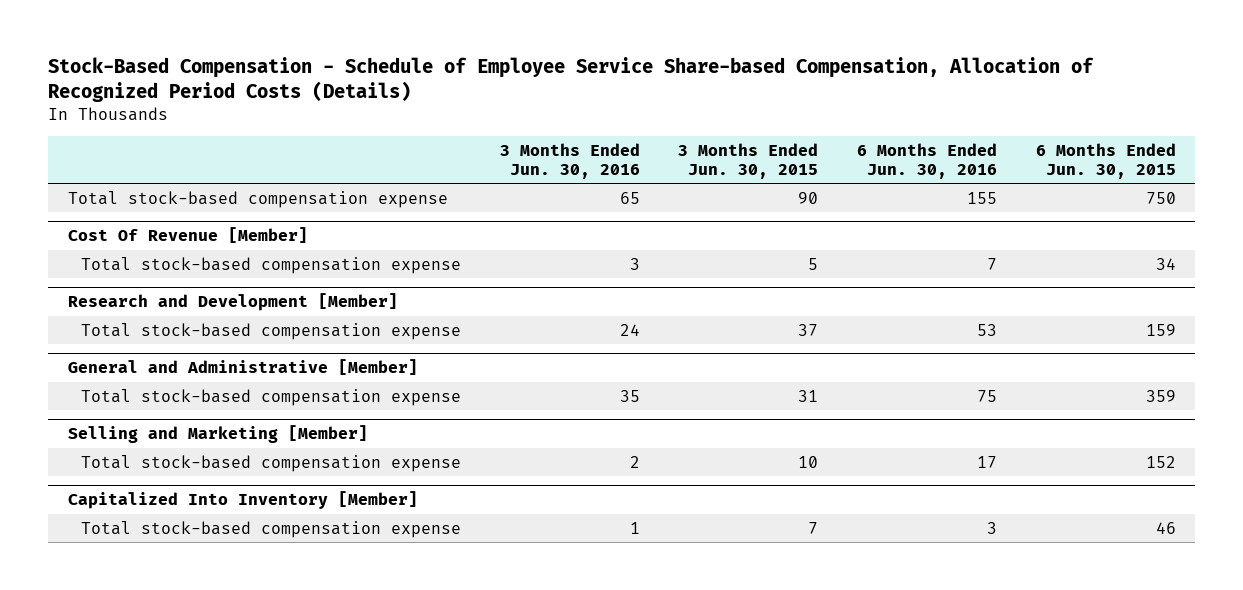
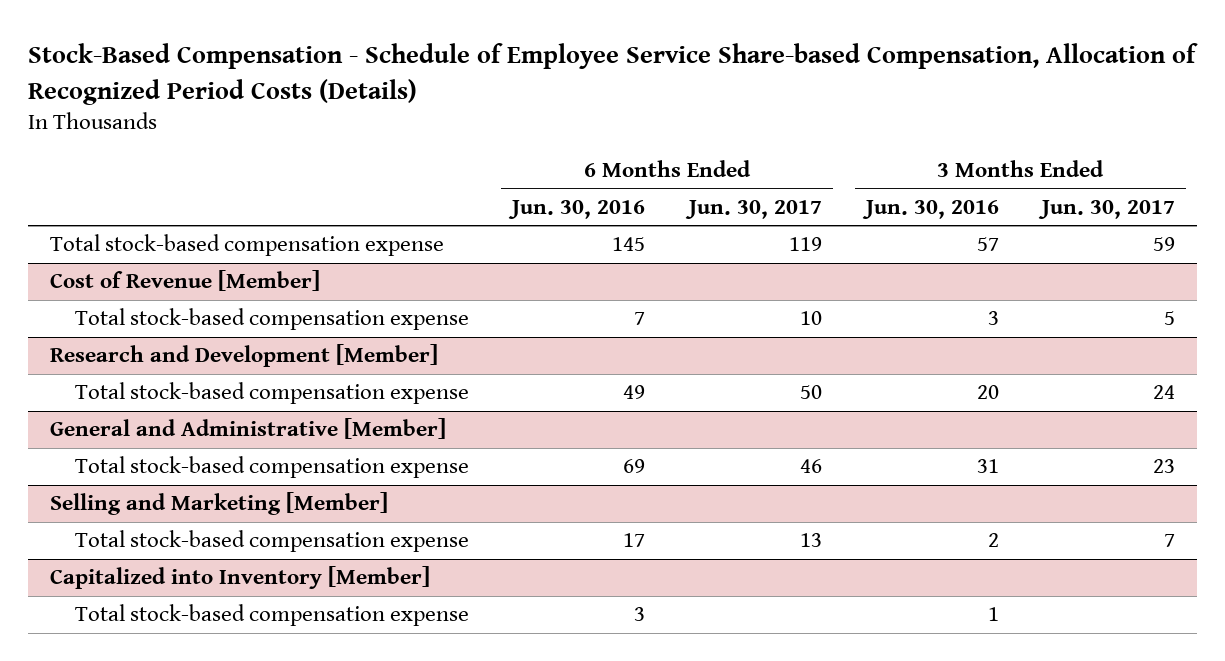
[678,142,819,179] 3 Months Ended Jun. 30, 2015 -> none
[1035,142,1176,179] 6 Months Ended Jun. 30, 2015 -> none
none -> [684,200,822,220] Jun. 30, 2017
none -> [1038,200,1176,220] Jun. 30, 2017
[619,191,640,204] 65 -> [976,237,999,252] 57
[967,191,998,204] 155 -> [612,237,646,252] 145
[67,227,308,244] Cost Of Revenue [Member] -> [50,270,321,292] Cost of Revenue [Member]
[619,323,640,336] 24 -> [976,385,999,400] 20
[977,323,998,336] 53 -> [623,385,646,400] 49
[619,389,640,402] 35 -> [976,459,999,474] 31
[977,389,998,402] 75 -> [623,459,646,474] 69
[67,491,418,510] Capitalized Into Inventory [Member] -> [50,566,431,590] Capitalized into Inventory [Member]

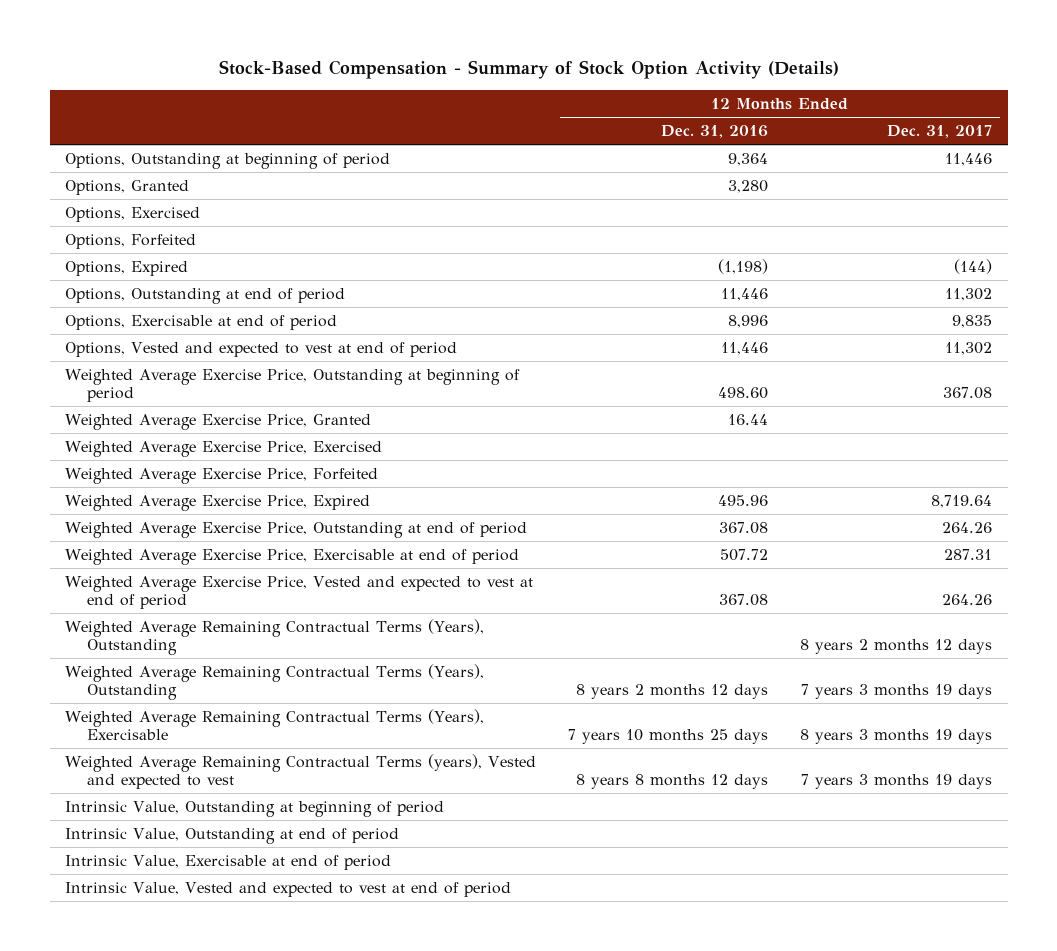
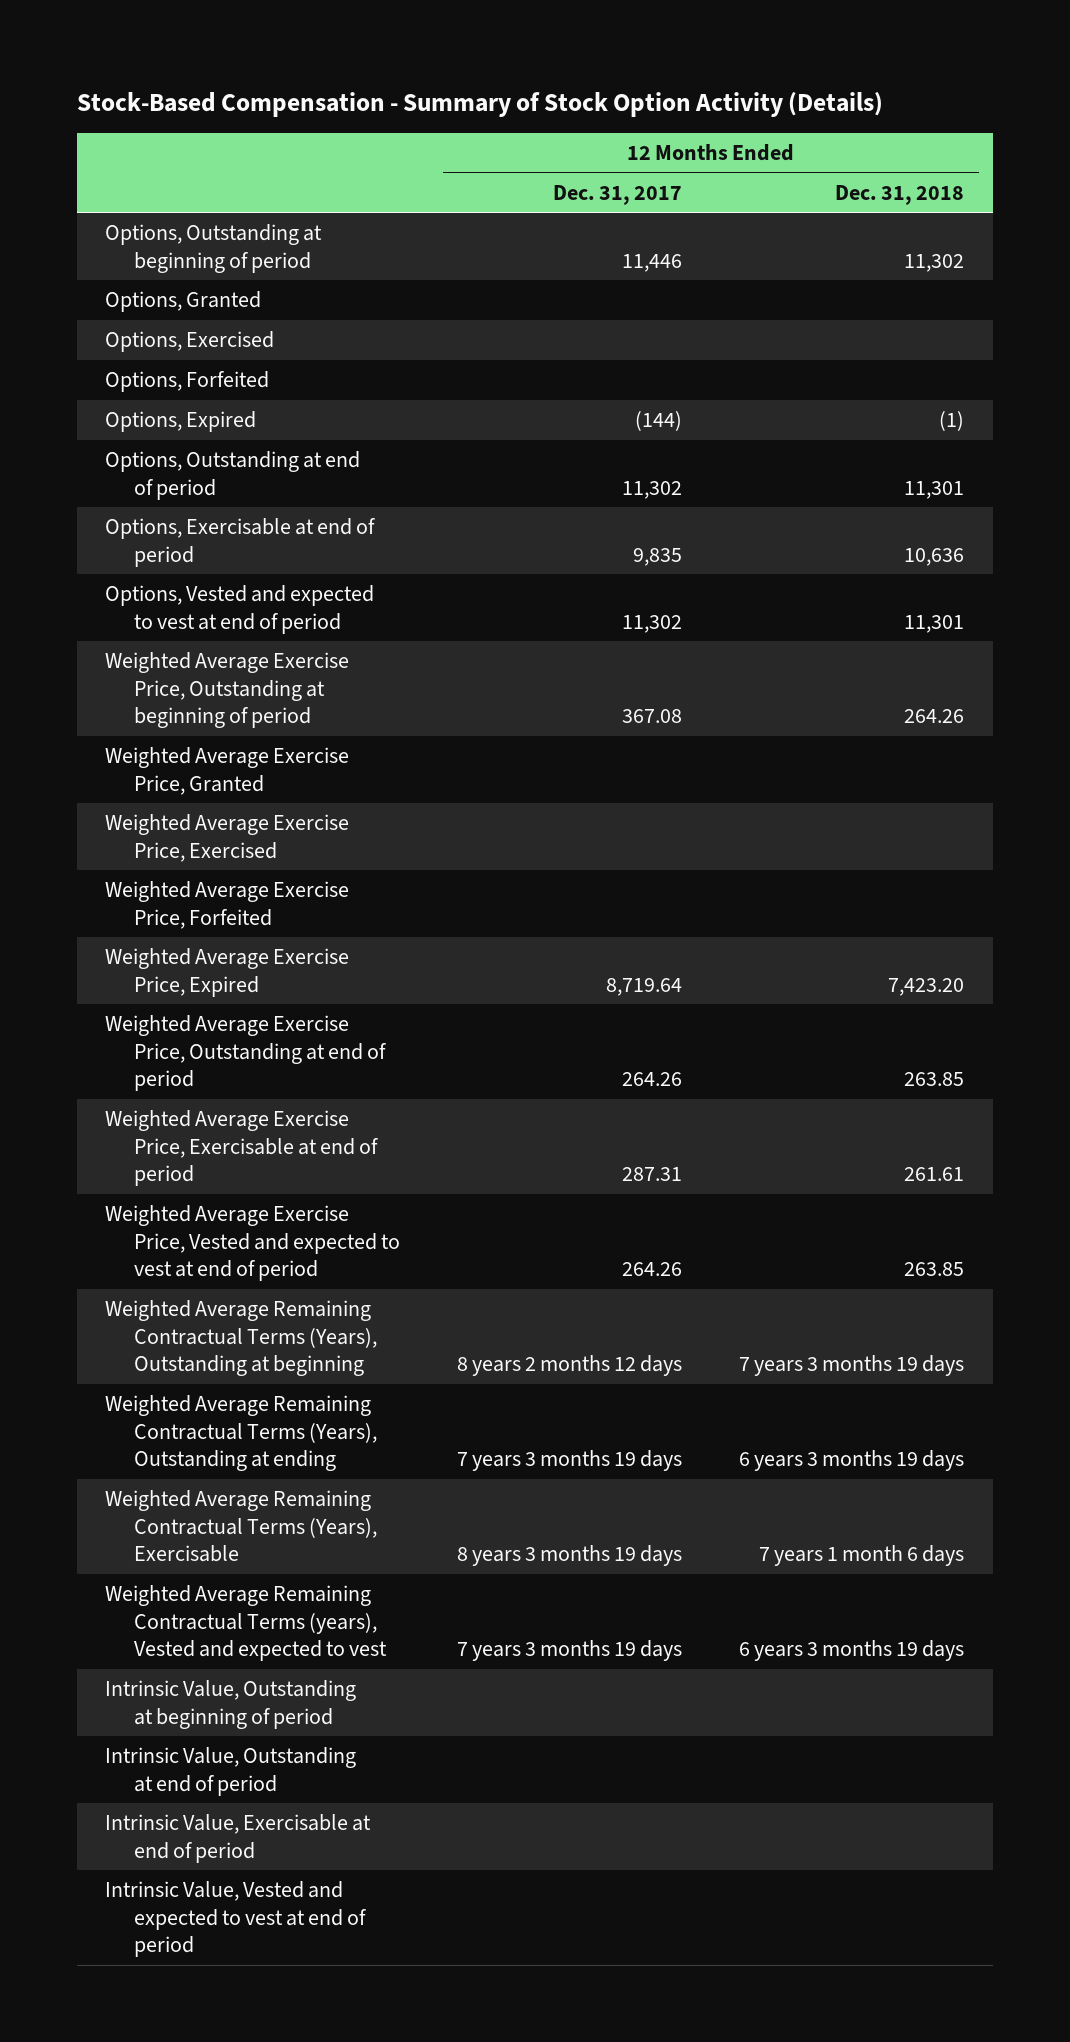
[661,125,769,139] Dec. 31, 2016 -> none
none -> [835,184,965,205] Dec. 31, 2018
[65,619,485,656] Weighted Average Remaining Contractual Terms (Years), Outstanding -> [105,1300,377,1377] Weighted Average Remaining Contractual Terms (Years), Outstanding at beginning
[65,664,485,701] Weighted Average Remaining Contractual Terms (Years), Outstanding -> [105,1395,377,1472] Weighted Average Remaining Contractual Terms (Years), Outstanding at ending

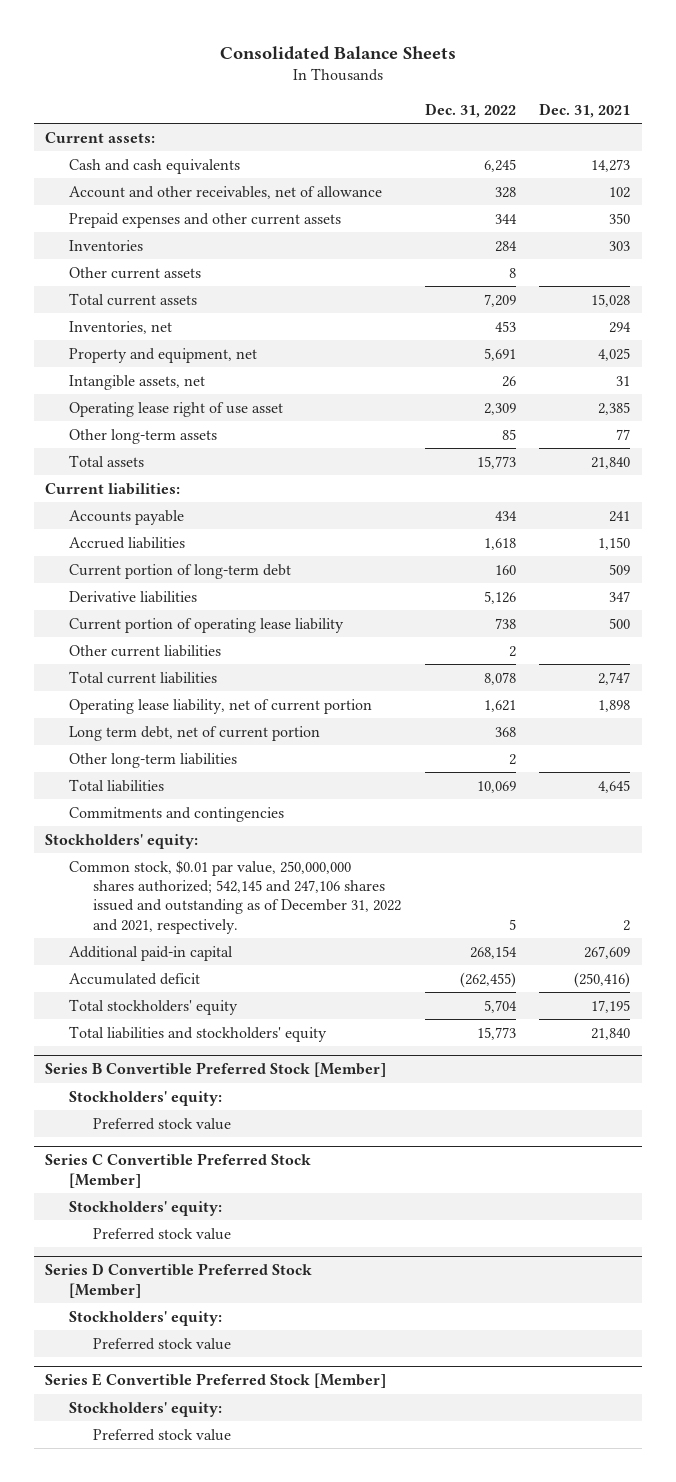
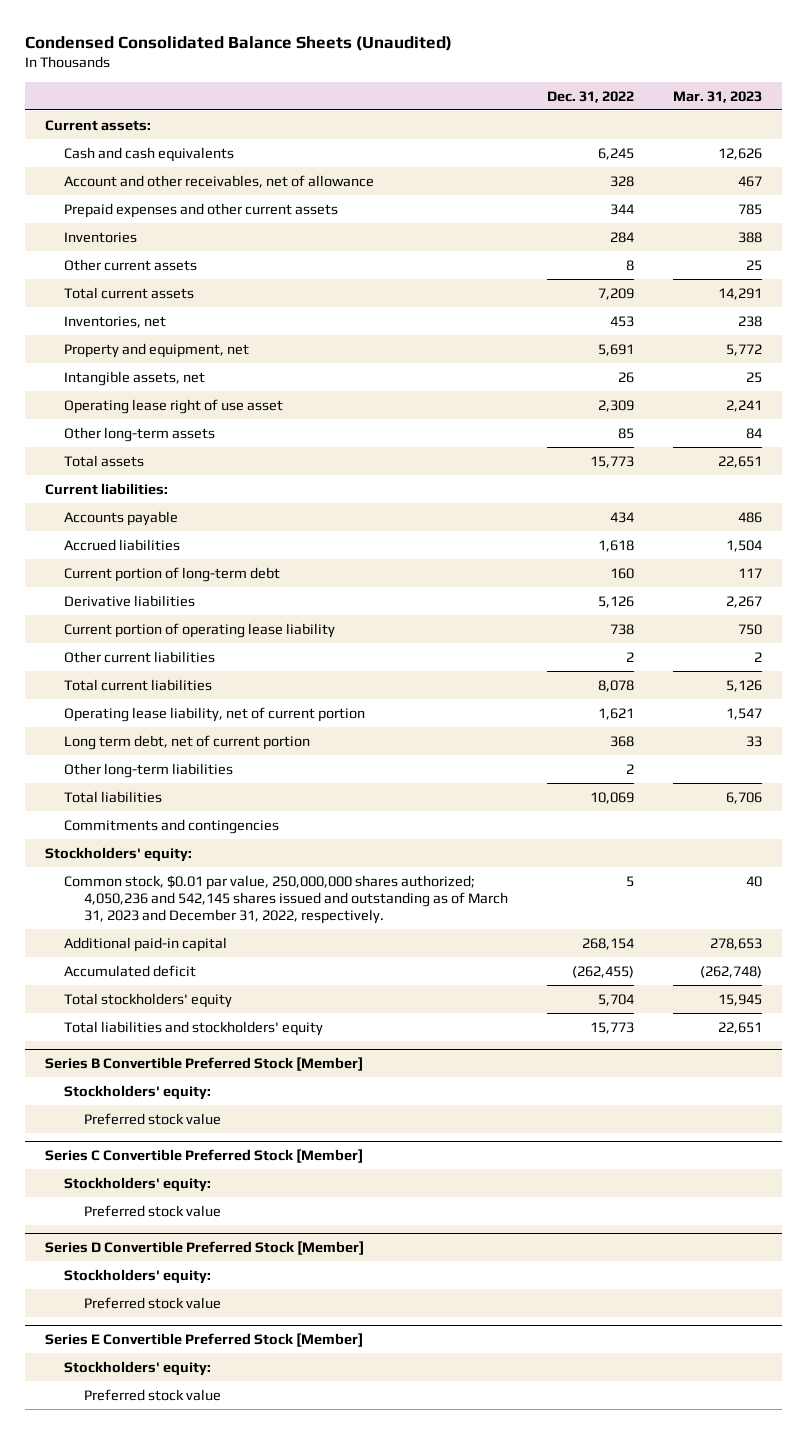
[219,45,456,60] Consolidated Balance Sheets -> [24,35,452,51] Condensed Consolidated Balance Sheets (Unaudited)
[539,103,631,119] Dec. 31, 2021 -> none
none -> [673,90,763,103] Mar. 31, 2023
[69,859,401,934] Common stock, $0.01 par value, 250,000,000 shares authorized; 542,145 and 247,106 shares issued and outstanding as of December 31, 2022 and 2021, respectively. -> [64,874,508,924] Common stock, $0.01 par value, 250,000,000 shares authorized; 4,050,236 and 542,145 shares issued and outstanding as of March 31, 2023 and December 31, 2022, respectively.

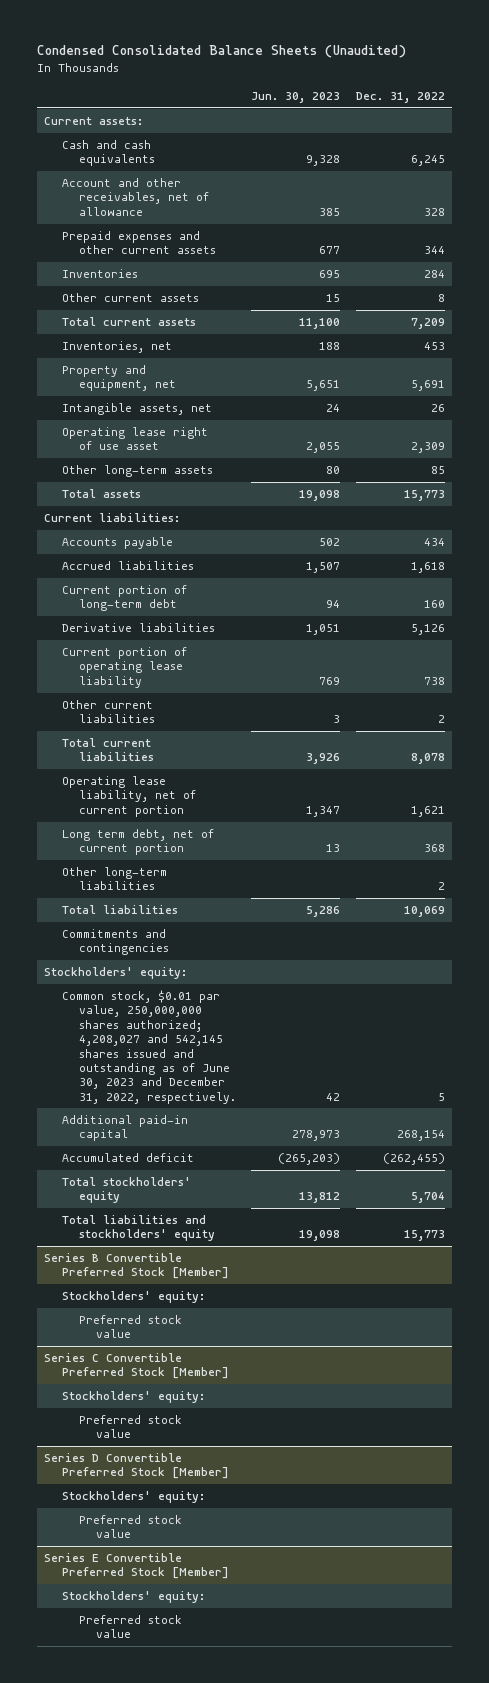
[673,90,763,103] Mar. 31, 2023 -> none
none -> [251,91,341,103] Jun. 30, 2023
[64,874,508,924] Common stock, $0.01 par value, 250,000,000 shares authorized; 4,050,236 and 542,145 shares issued and outstanding as of March 31, 2023 and December 31, 2022, respectively. -> [61,990,236,1104] Common stock, $0.01 par value, 250,000,000 shares authorized; 4,208,027 and 542,145 shares issued and outstanding as of June 30, 2023 and December 31, 2022, respectively.

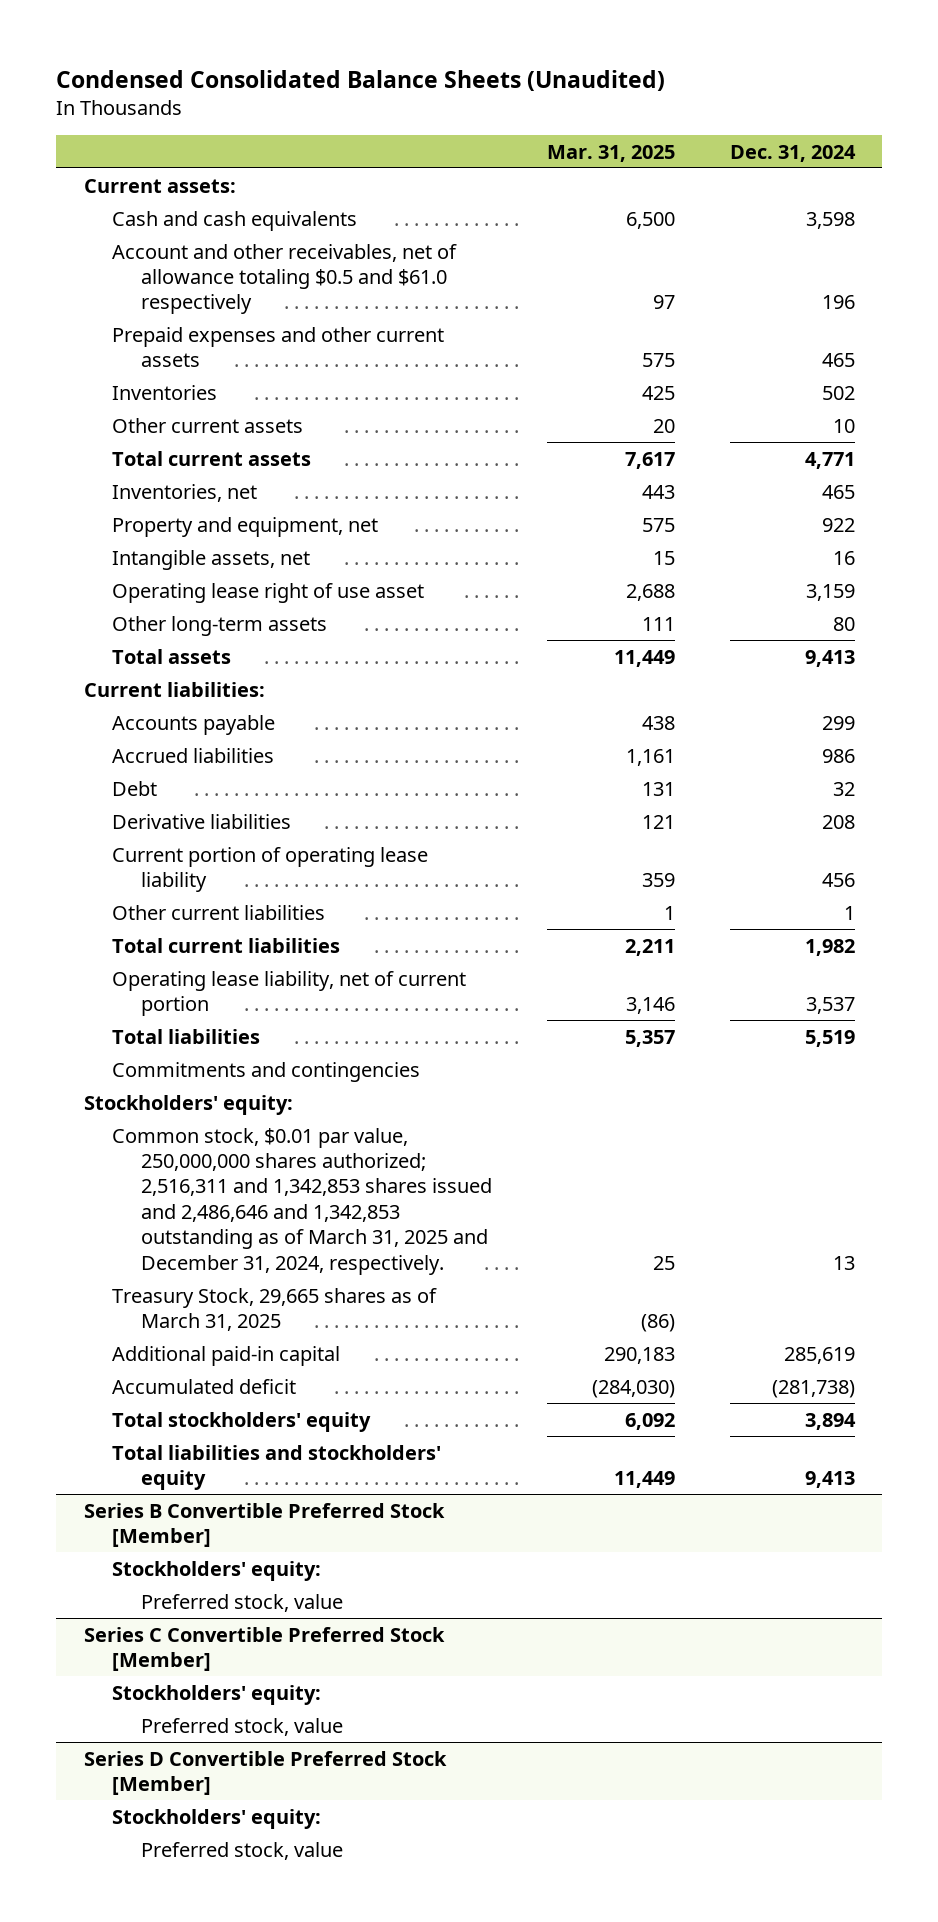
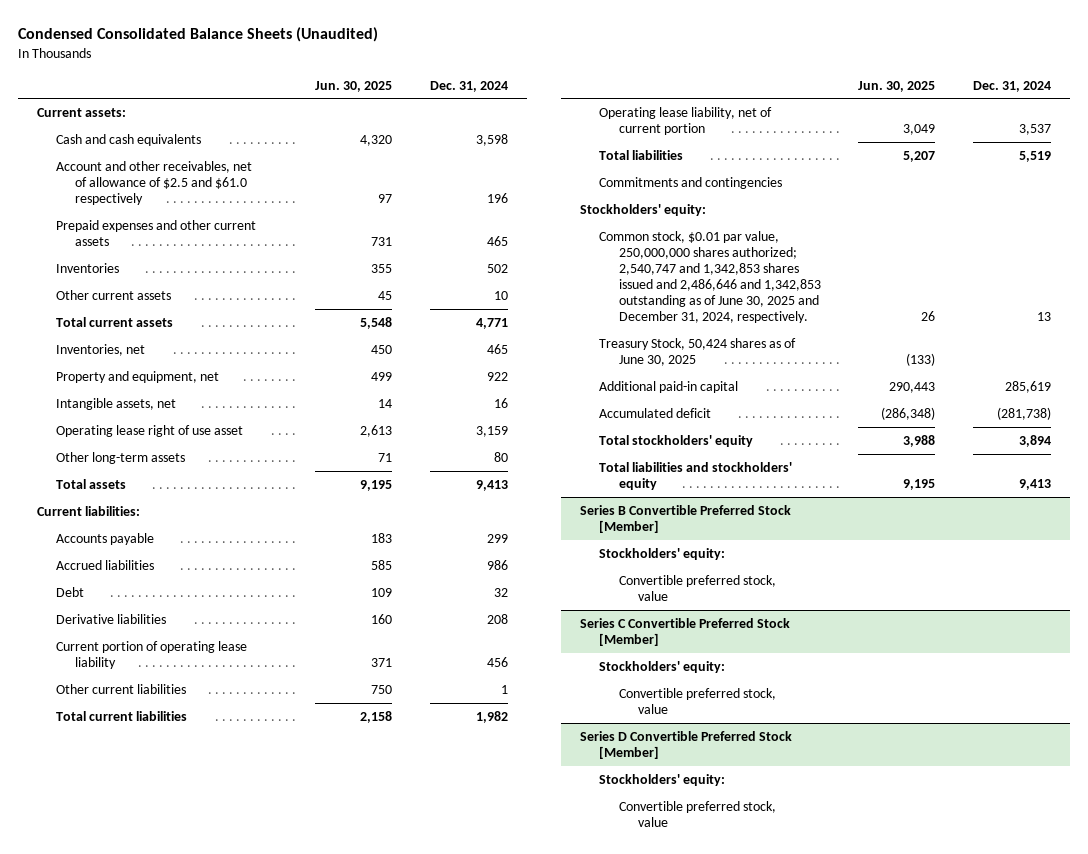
[546,144,675,162] Mar. 31, 2025 -> none
none -> [315,80,393,92] Jun. 30, 2025
[112,243,458,315] Account and other receivables, net of allowance totaling $0.5 and $61.0 respectively -> [56,160,253,206] Account and other receivables, net of allowance of $2.5 and $61.0 respectively
[112,1127,492,1275] Common stock, $0.01 par value, 250,000,000 shares authorized; 2,516,311 and 1,342,853 shares issued and 2,486,646 and 1,342,853 outstanding as of March 31, 2025 and December 31, 2024, respectively. -> [599,230,821,324] Common stock, $0.01 par value, 250,000,000 shares authorized; 2,540,747 and 1,342,853 shares issued and 2,486,646 and 1,342,853 outstanding as of June 30, 2025 and December 31, 2024, respectively.
[112,1287,438,1332] Treasury Stock, 29,665 shares as of March 31, 2025 -> [599,337,797,366] Treasury Stock, 50,424 shares as of June 30, 2025
[140,1593,343,1612] Preferred stock, value -> [618,574,776,601] Convertible preferred stock, value
[140,1717,343,1736] Preferred stock, value -> [618,687,776,714] Convertible preferred stock, value
[140,1841,343,1860] Preferred stock, value -> [618,800,776,827] Convertible preferred stock, value

